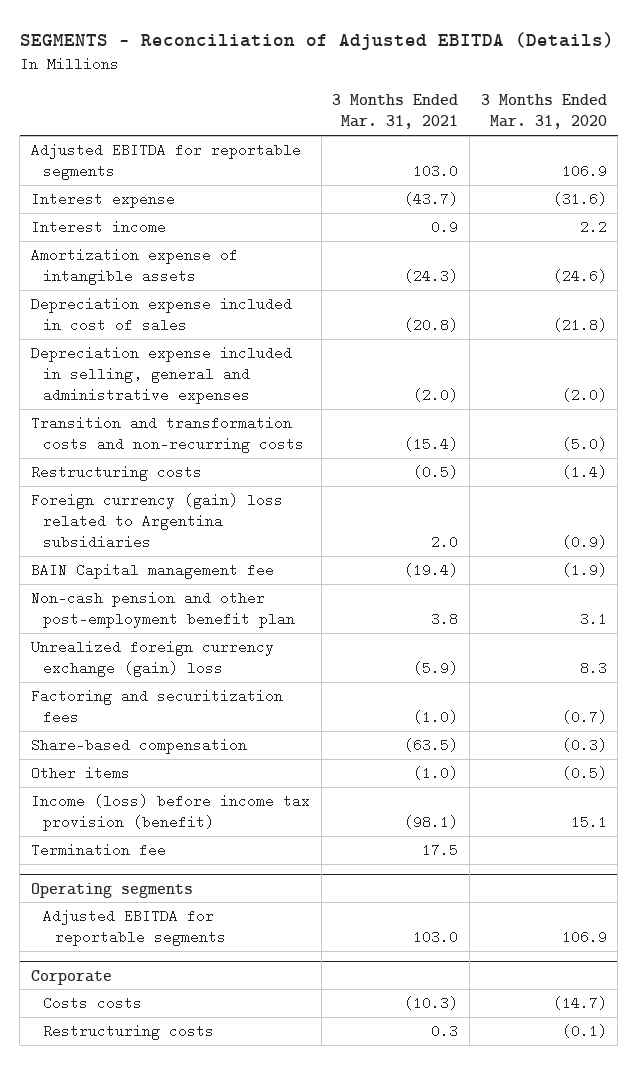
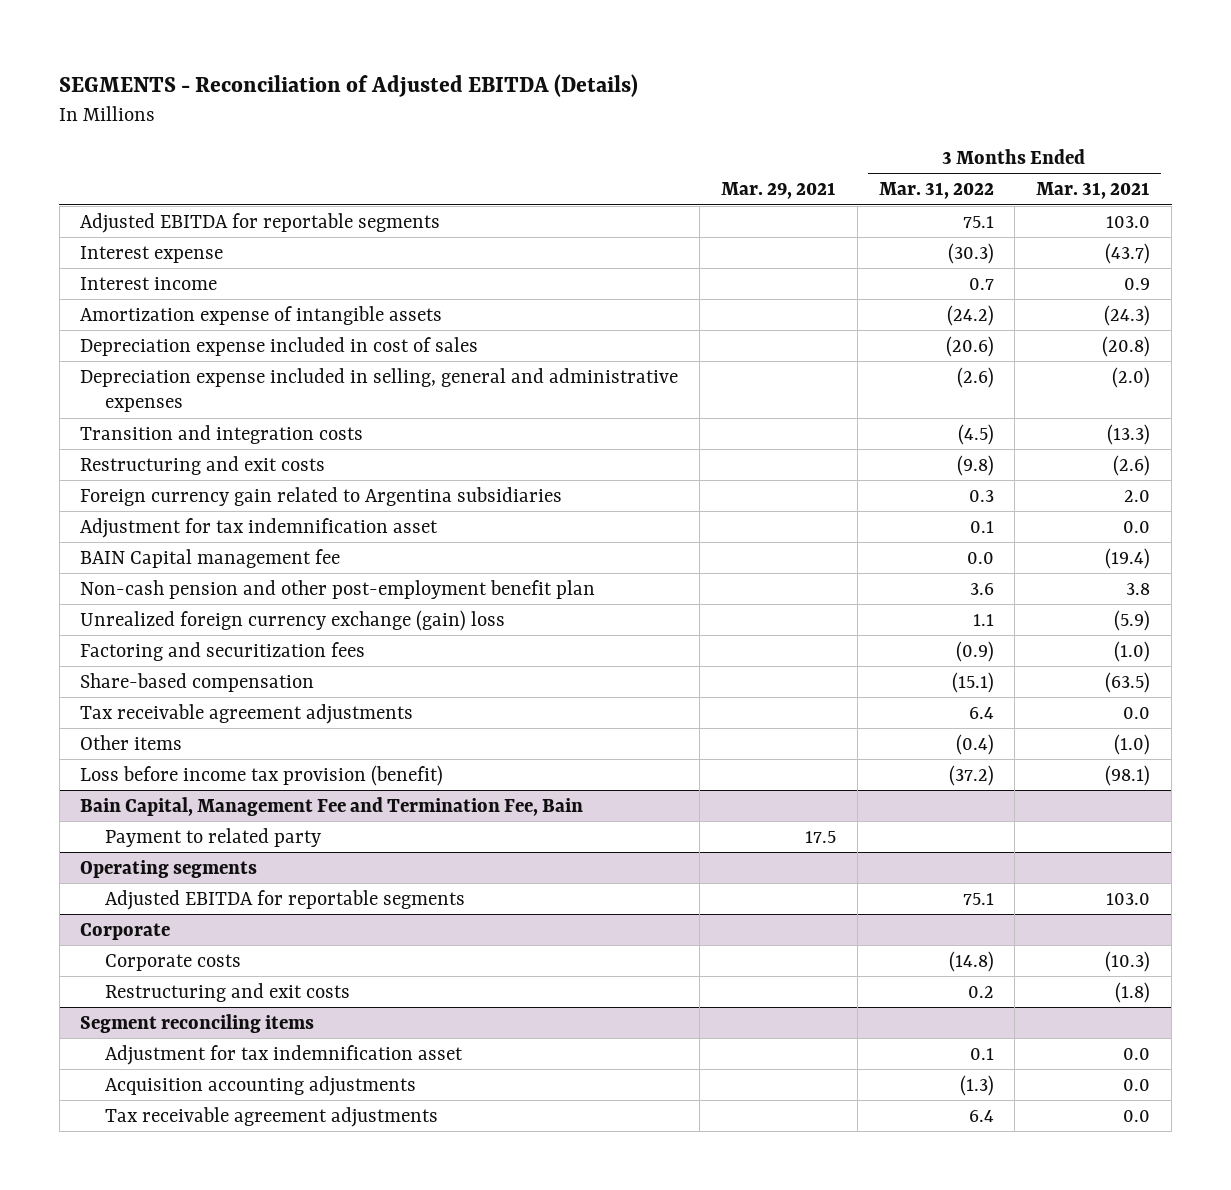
[480,94,607,130] 3 Months Ended Mar. 31, 2020 -> none
none -> [720,182,836,200] Mar. 29, 2021
none -> [878,182,994,200] Mar. 31, 2022
[31,416,304,454] Transition and transformation costs and non-recurring costs -> [80,424,364,444] Transition and integration costs
[404,437,459,452] (15.4) -> [1107,423,1151,445] (13.3)
[31,465,203,482] Restructuring costs -> [80,455,326,475] Restructuring and exit costs
[413,465,459,480] (0.5) -> [1113,454,1151,476] (2.6)
[31,493,284,549] Foreign currency (gain) loss related to Argentina subsidiaries -> [80,486,563,506] Foreign currency gain related to Argentina subsidiaries
none -> [80,517,439,538] Adjustment for tax indemnification asset
none -> [80,703,414,724] Tax receivable agreement adjustments
[31,843,167,858] Termination fee -> none
[31,794,311,832] Income (loss) before income tax provision (benefit) -> [80,764,444,786] Loss before income tax provision (benefit)
none -> [80,796,584,816] Bain Capital, Management Fee and Termination Fee, Bain
none -> [104,827,321,847] Payment to related party
[42,996,142,1011] Costs costs -> [104,953,241,971] Corporate costs
[42,1024,214,1041] Restructuring costs -> [104,982,350,1002] Restructuring and exit costs
[431,1024,459,1039] 0.3 -> [1115,981,1151,1003] (1.8)
none -> [80,1013,315,1033] Segment reconciling items
none -> [104,1044,463,1065] Adjustment for tax indemnification asset
none -> [104,1075,416,1096] Acquisition accounting adjustments
none -> [104,1106,438,1127] Tax receivable agreement adjustments

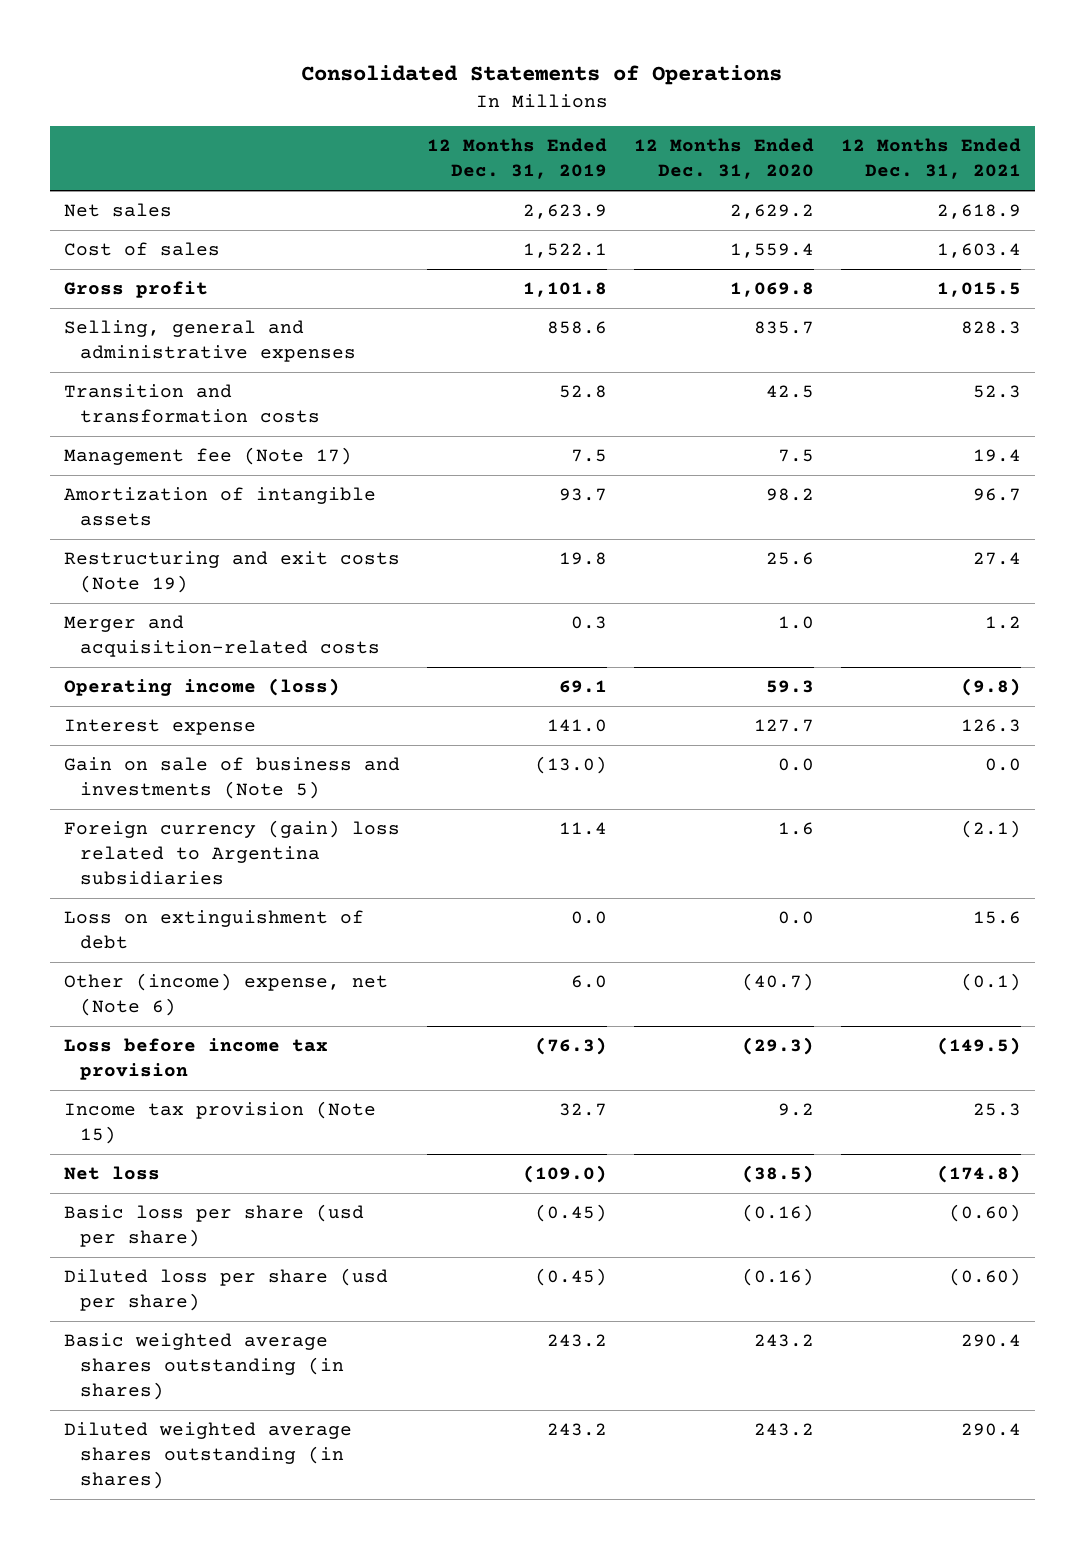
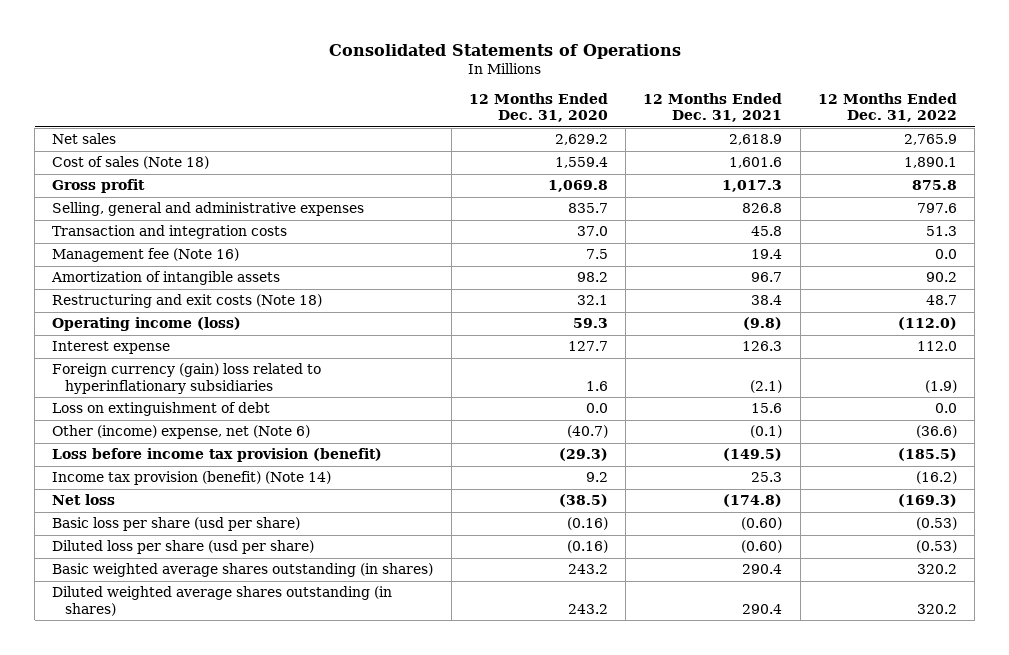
[426,138,607,180] 12 Months Ended Dec. 31, 2019 -> none
none -> [817,92,957,123] 12 Months Ended Dec. 31, 2022
[63,242,220,257] Cost of sales -> [52,156,210,170] Cost of sales (Note 18)
[937,243,1022,259] 1,603.4 -> [729,157,783,169] 1,601.6
[937,282,1022,298] 1,015.5 -> [722,180,783,193] 1,017.3
[961,321,1022,335] 828.3 -> [742,203,783,214] 826.8
[63,384,320,424] Transition and transformation costs -> [52,225,288,240] Transaction and integration costs
[766,385,815,399] 42.5 -> [576,226,608,237] 37.0
[973,385,1022,399] 52.3 -> [751,226,783,237] 45.8
[63,447,352,466] Management fee (Note 17) -> [52,248,240,263] Management fee (Note 16)
[63,615,380,658] Merger and acquisition-related costs -> none
[63,551,400,594] Restructuring and exit costs (Note 19) -> [52,294,323,309] Restructuring and exit costs (Note 18)
[766,552,815,566] 25.6 -> [576,295,608,306] 32.1
[973,552,1022,566] 27.4 -> [751,295,783,306] 38.4
[63,757,400,800] Gain on sale of business and investments (Note 5) -> none
[63,820,400,885] Foreign currency (gain) loss related to Argentina subsidiaries -> [52,363,322,394] Foreign currency (gain) loss related to hyperinflationary subsidiaries
[63,1038,328,1081] Loss before income tax provision -> [52,448,383,463] Loss before income tax provision (benefit)
[63,1101,376,1145] Income tax provision (Note 15) -> [52,471,332,486] Income tax provision (benefit) (Note 14)

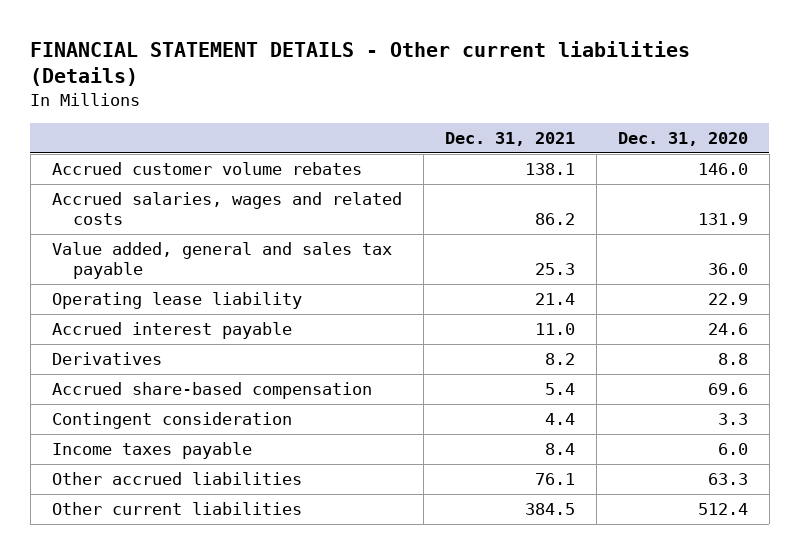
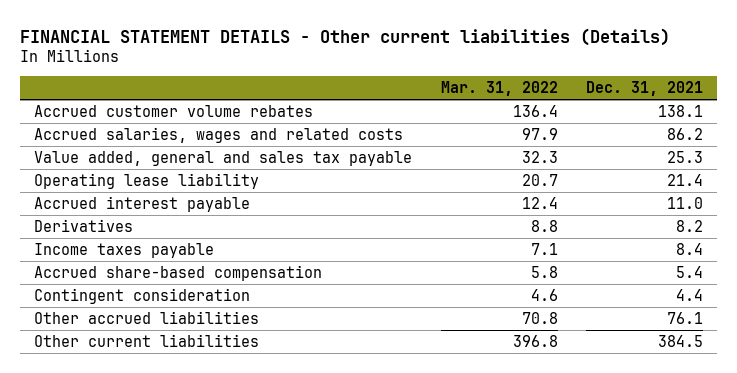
[617,132,748,147] Dec. 31, 2020 -> none
none -> [440,81,558,97] Mar. 31, 2022
[51,442,252,460] Income taxes payable -> [34,242,215,258] Income taxes payable

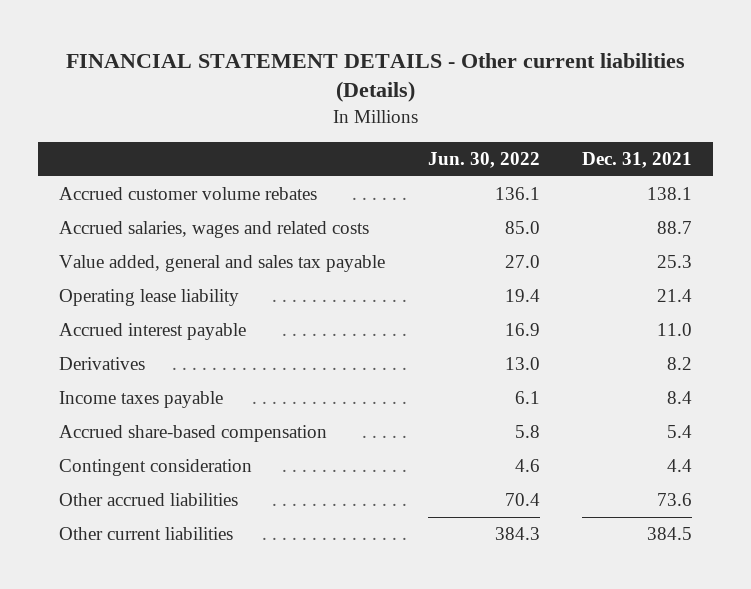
[440,81,558,97] Mar. 31, 2022 -> none
none -> [427,151,540,168] Jun. 30, 2022
[667,127,704,140] 86.2 -> [657,221,693,235] 88.7
[667,311,704,324] 76.1 -> [657,493,693,507] 73.6

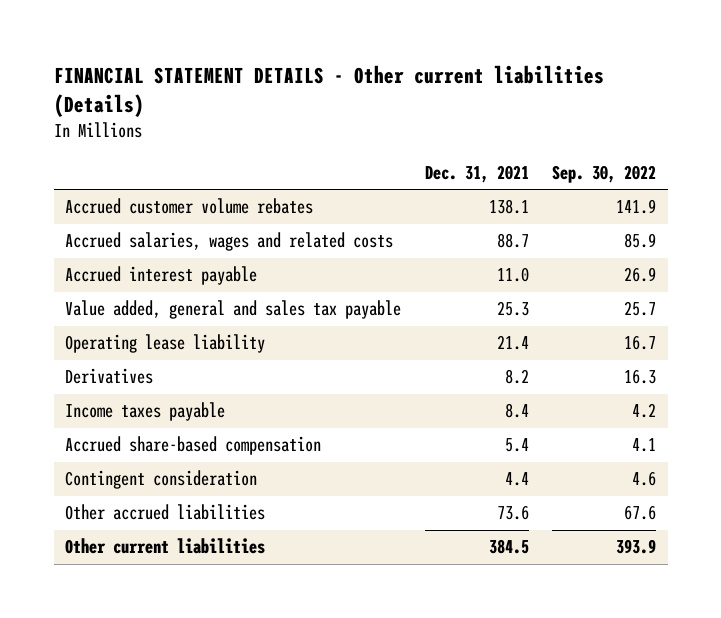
[427,151,540,168] Jun. 30, 2022 -> none
none -> [551,165,656,184] Sep. 30, 2022
[59,323,247,341] Accrued interest payable -> [65,266,258,286] Accrued interest payable

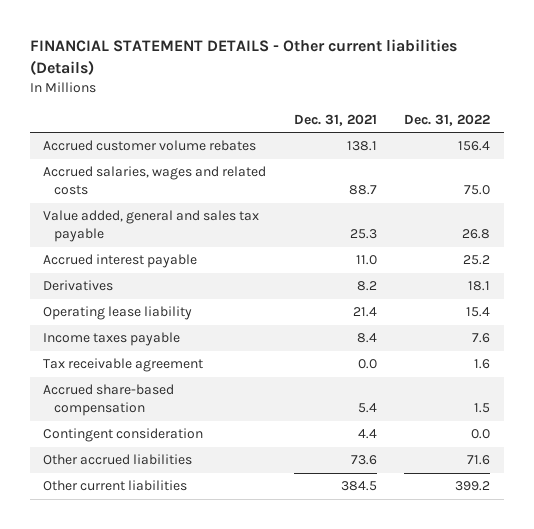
[551,165,656,184] Sep. 30, 2022 -> none
none -> [404,113,491,126] Dec. 31, 2022
[65,266,258,286] Accrued interest payable -> [43,254,198,269] Accrued interest payable
[65,334,266,354] Operating lease liability -> [43,306,193,321] Operating lease liability
none -> [43,358,204,373] Tax receivable agreement

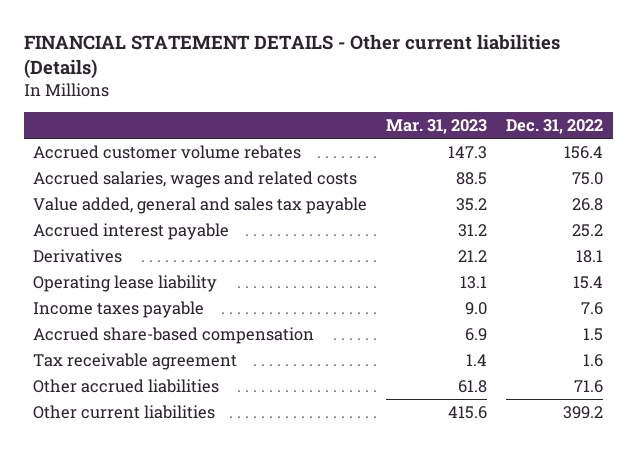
[293,113,377,126] Dec. 31, 2021 -> none
none -> [386,119,488,135] Mar. 31, 2023
[43,428,204,443] Contingent consideration -> none
[43,358,204,373] Tax receivable agreement -> [33,352,238,370] Tax receivable agreement

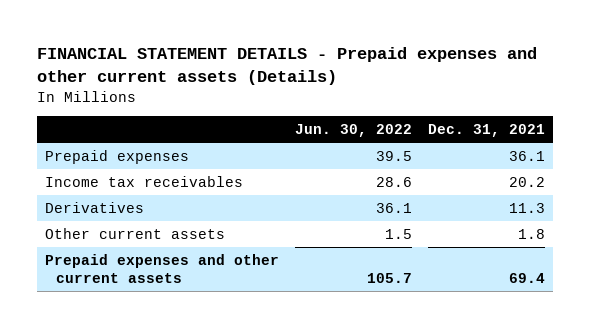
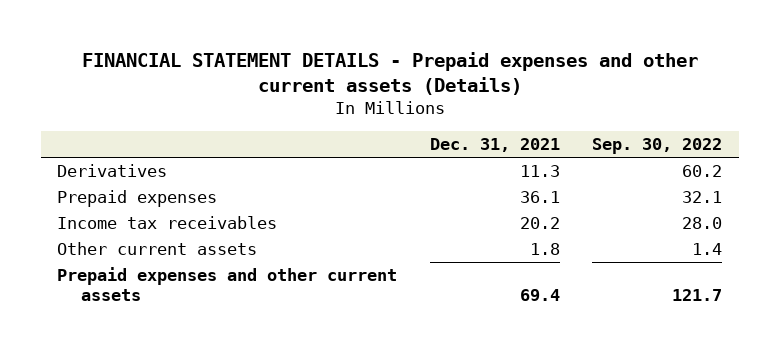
[294,124,412,138] Jun. 30, 2022 -> none
none -> [592,137,723,154] Sep. 30, 2022
[44,201,144,213] Derivatives -> [57,164,168,178] Derivatives

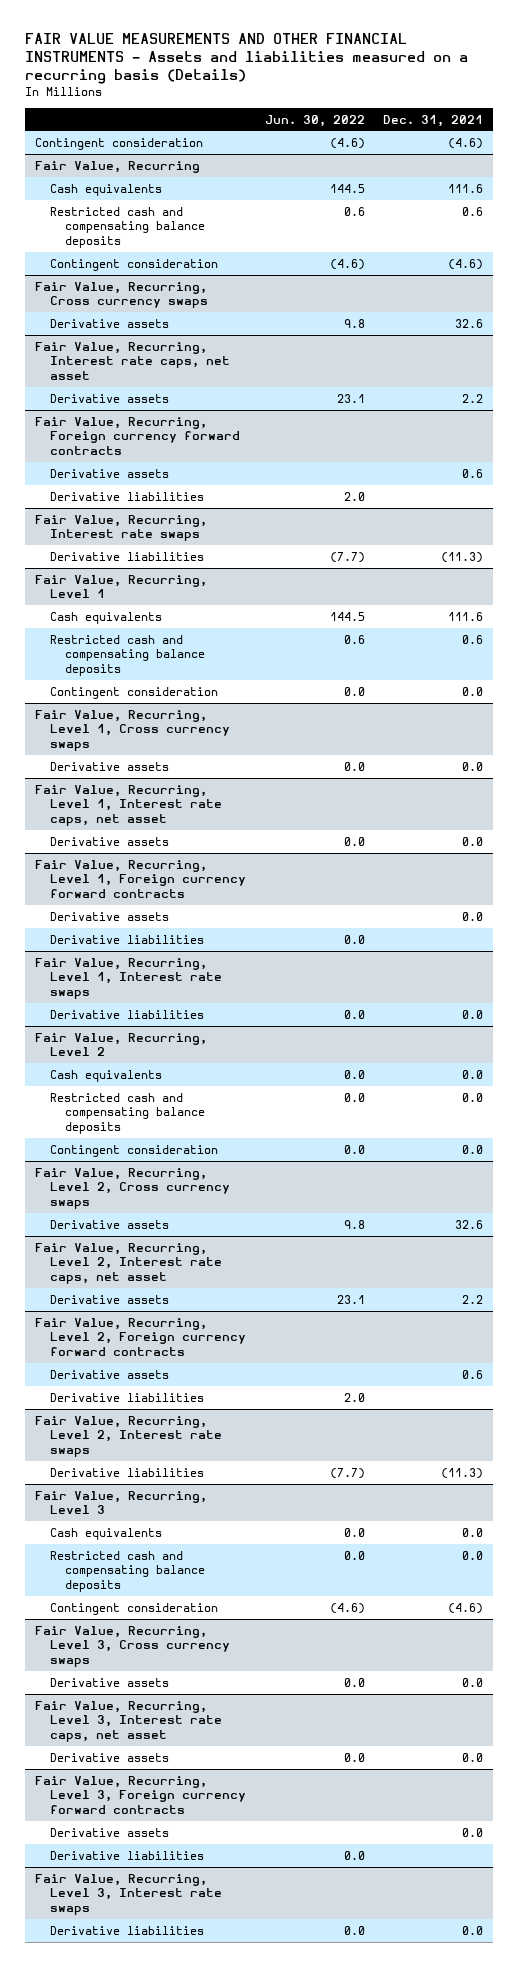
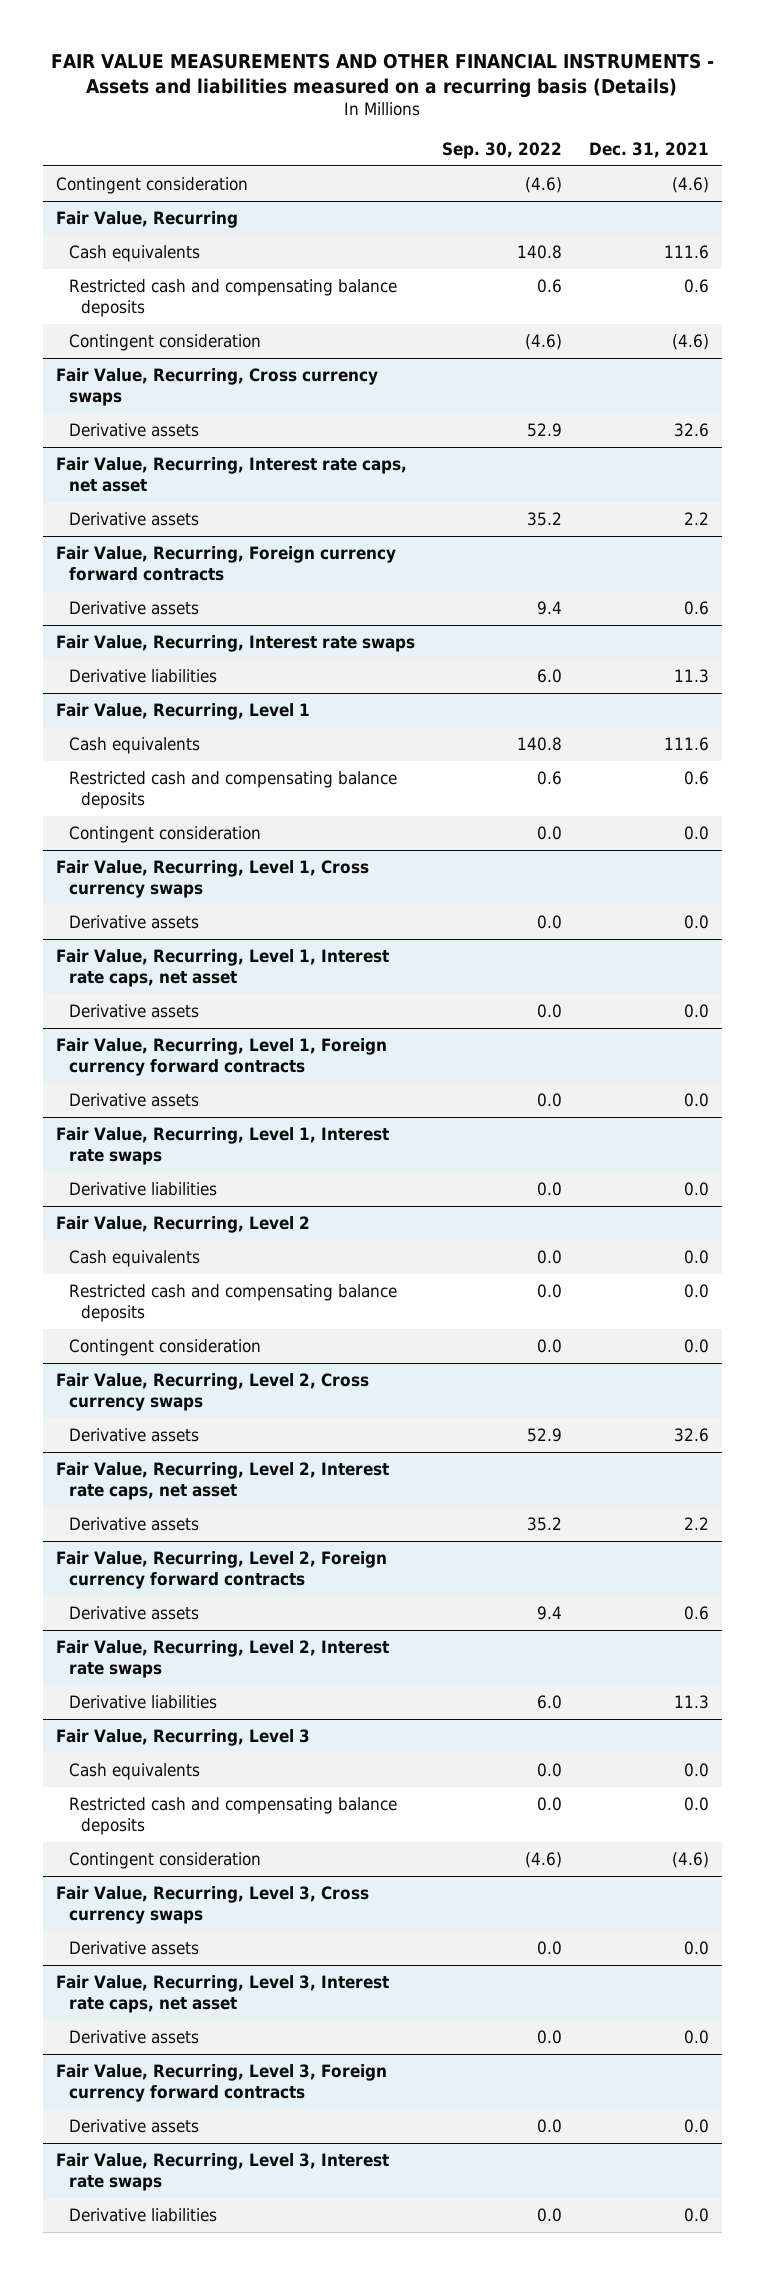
[264,114,365,127] Jun. 30, 2022 -> none
none -> [441,141,562,159] Sep. 30, 2022
[49,491,204,501] Derivative liabilities -> none
[441,551,484,563] (11.3) -> [673,668,709,683] 11.3
[49,934,204,944] Derivative liabilities -> none
[49,1392,204,1402] Derivative liabilities -> none
[441,1467,484,1479] (11.3) -> [673,1694,709,1709] 11.3
[49,1850,204,1860] Derivative liabilities -> none

